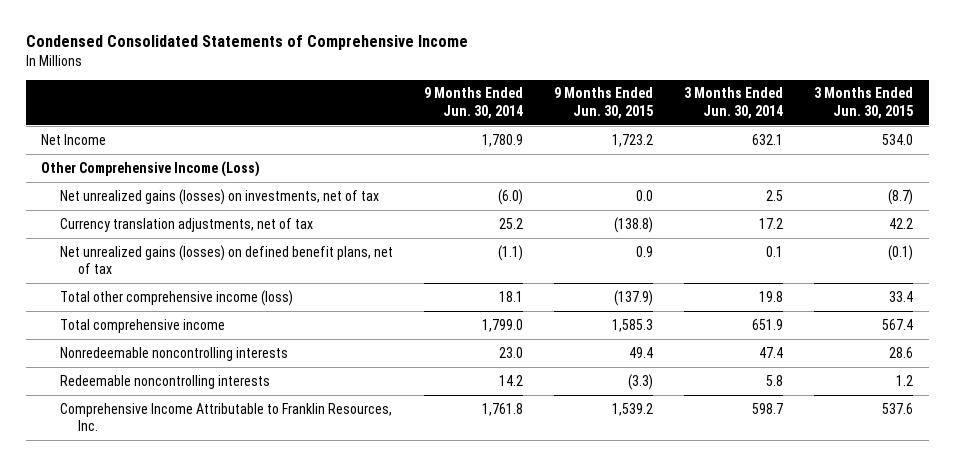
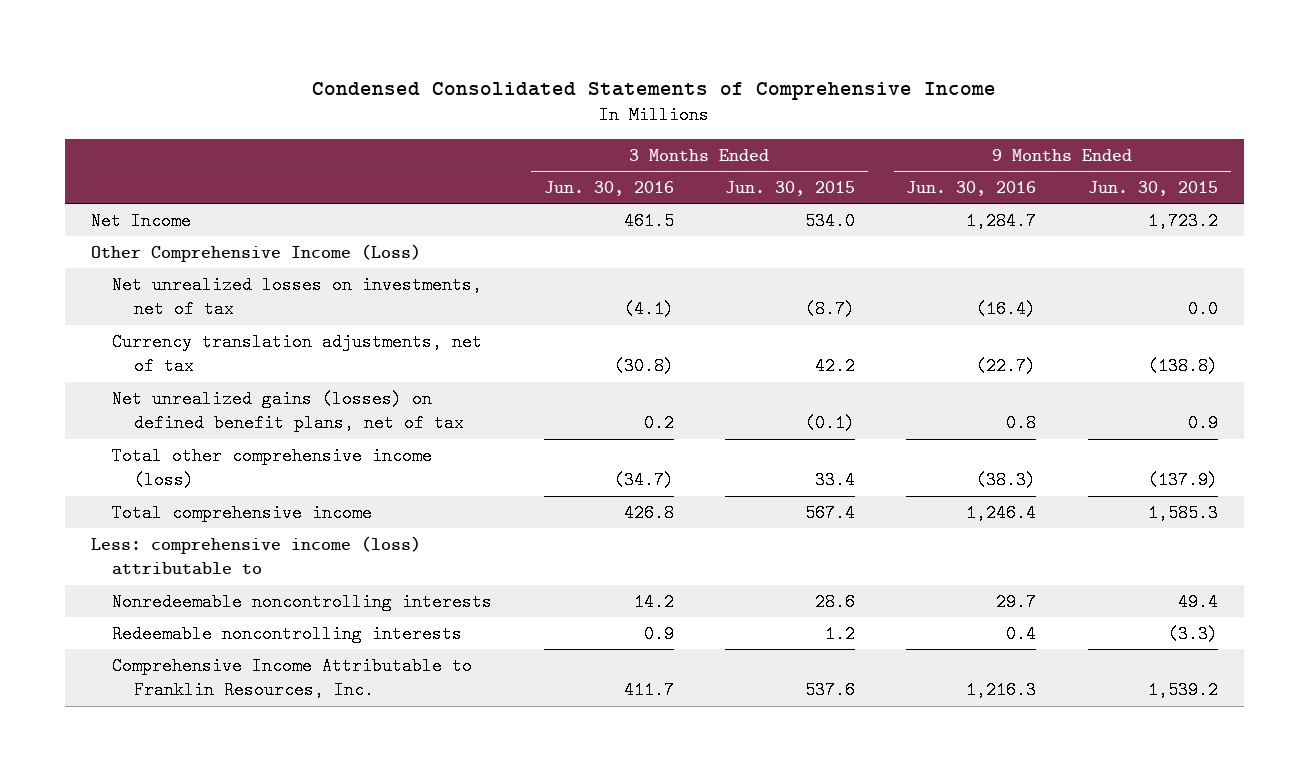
[423,87,523,119] 9 Months Ended Jun. 30, 2014 -> none
[684,87,784,119] 3 Months Ended Jun. 30, 2014 -> none
none -> [543,180,674,196] Jun. 30, 2016
none -> [906,180,1037,196] Jun. 30, 2016
[59,188,379,205] Net unrealized gains (losses) on investments, net of tax -> [112,275,483,319] Net unrealized losses on investments, net of tax
none -> [91,535,422,576] Less: comprehensive income (loss) attributable to

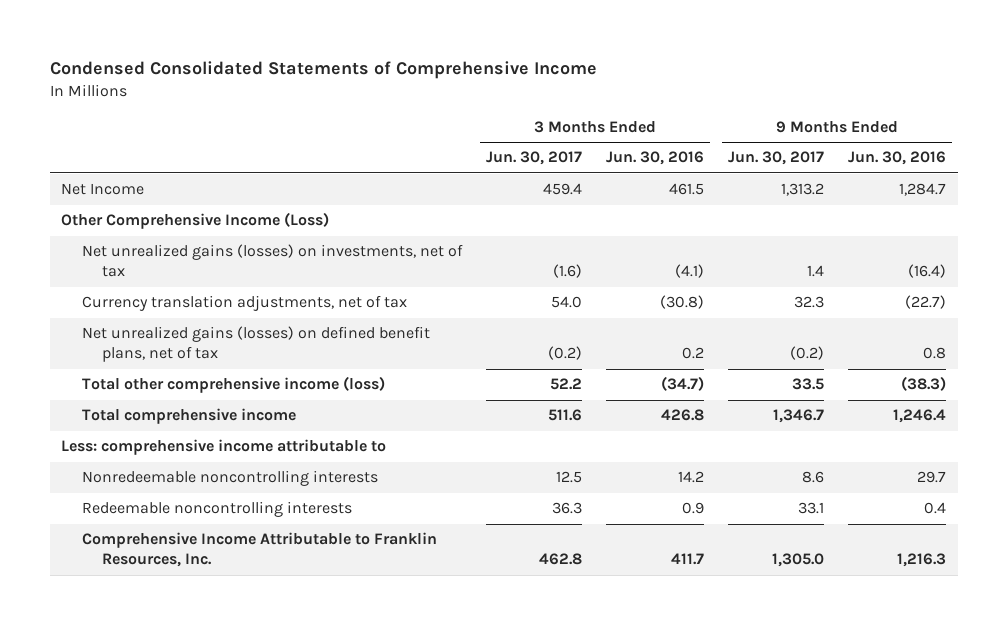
[725,180,856,196] Jun. 30, 2015 -> none
[1087,180,1218,196] Jun. 30, 2015 -> none
none -> [485,151,582,166] Jun. 30, 2017
none -> [727,151,824,166] Jun. 30, 2017
[112,275,483,319] Net unrealized losses on investments, net of tax -> [81,244,463,278] Net unrealized gains (losses) on investments, net of tax
[91,535,422,576] Less: comprehensive income (loss) attributable to -> [61,439,387,456] Less: comprehensive income attributable to

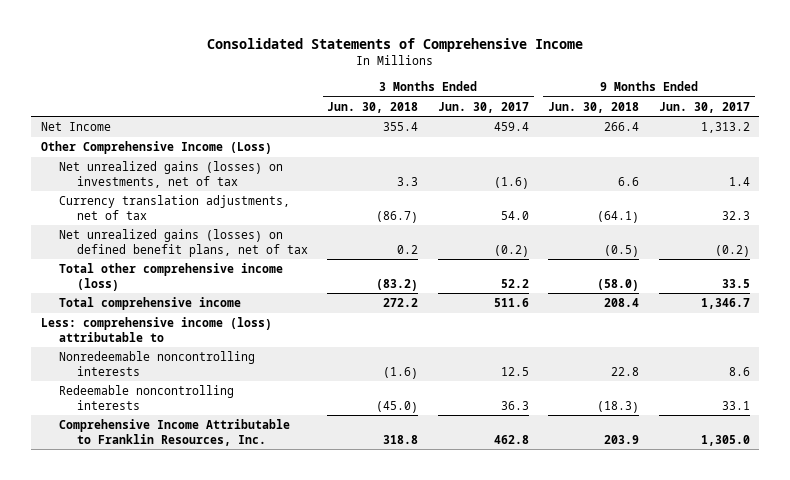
[49,61,597,80] Condensed Consolidated Statements of Comprehensive Income -> [207,38,584,53] Consolidated Statements of Comprehensive Income
[605,151,704,166] Jun. 30, 2016 -> none
[847,151,946,166] Jun. 30, 2016 -> none
none -> [327,101,419,113] Jun. 30, 2018
none -> [548,101,640,113] Jun. 30, 2018
[61,439,387,456] Less: comprehensive income attributable to -> [40,317,272,342] Less: comprehensive income (loss) attributable to

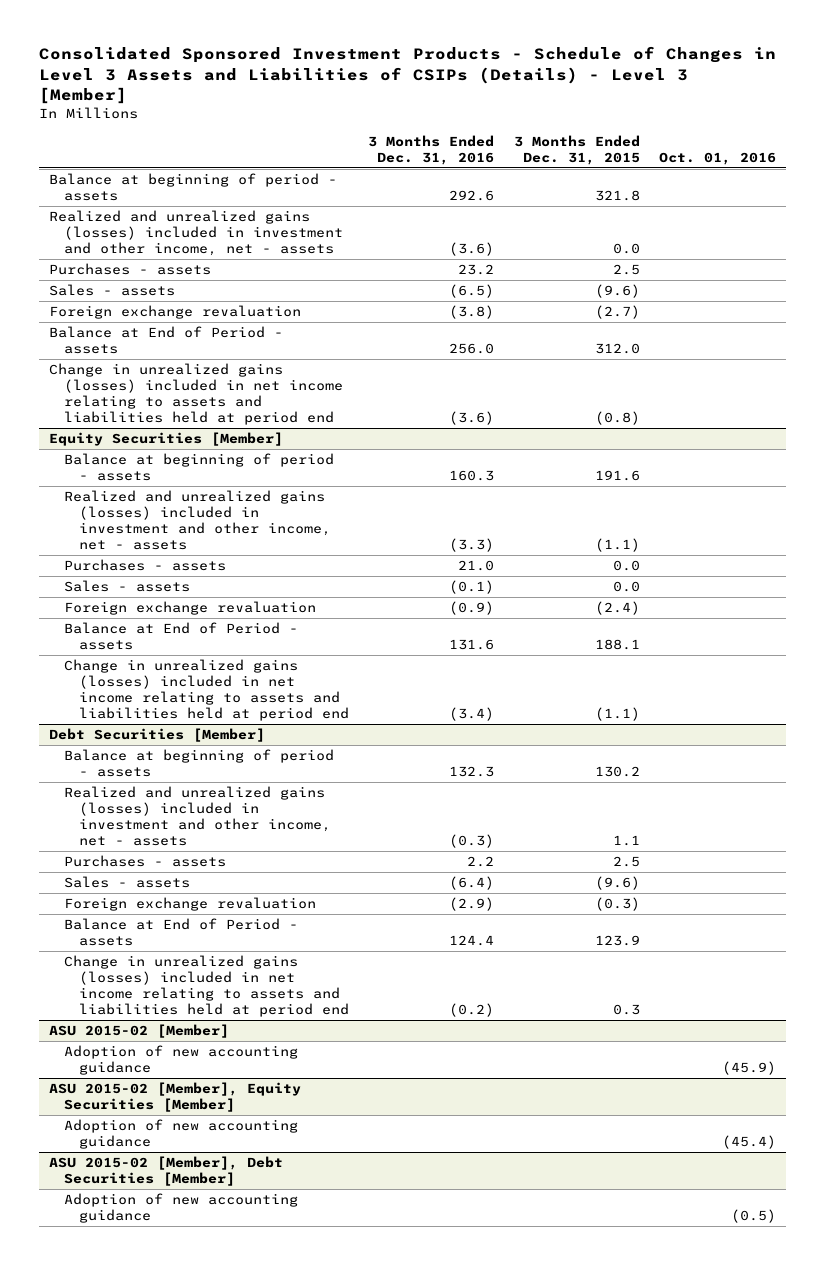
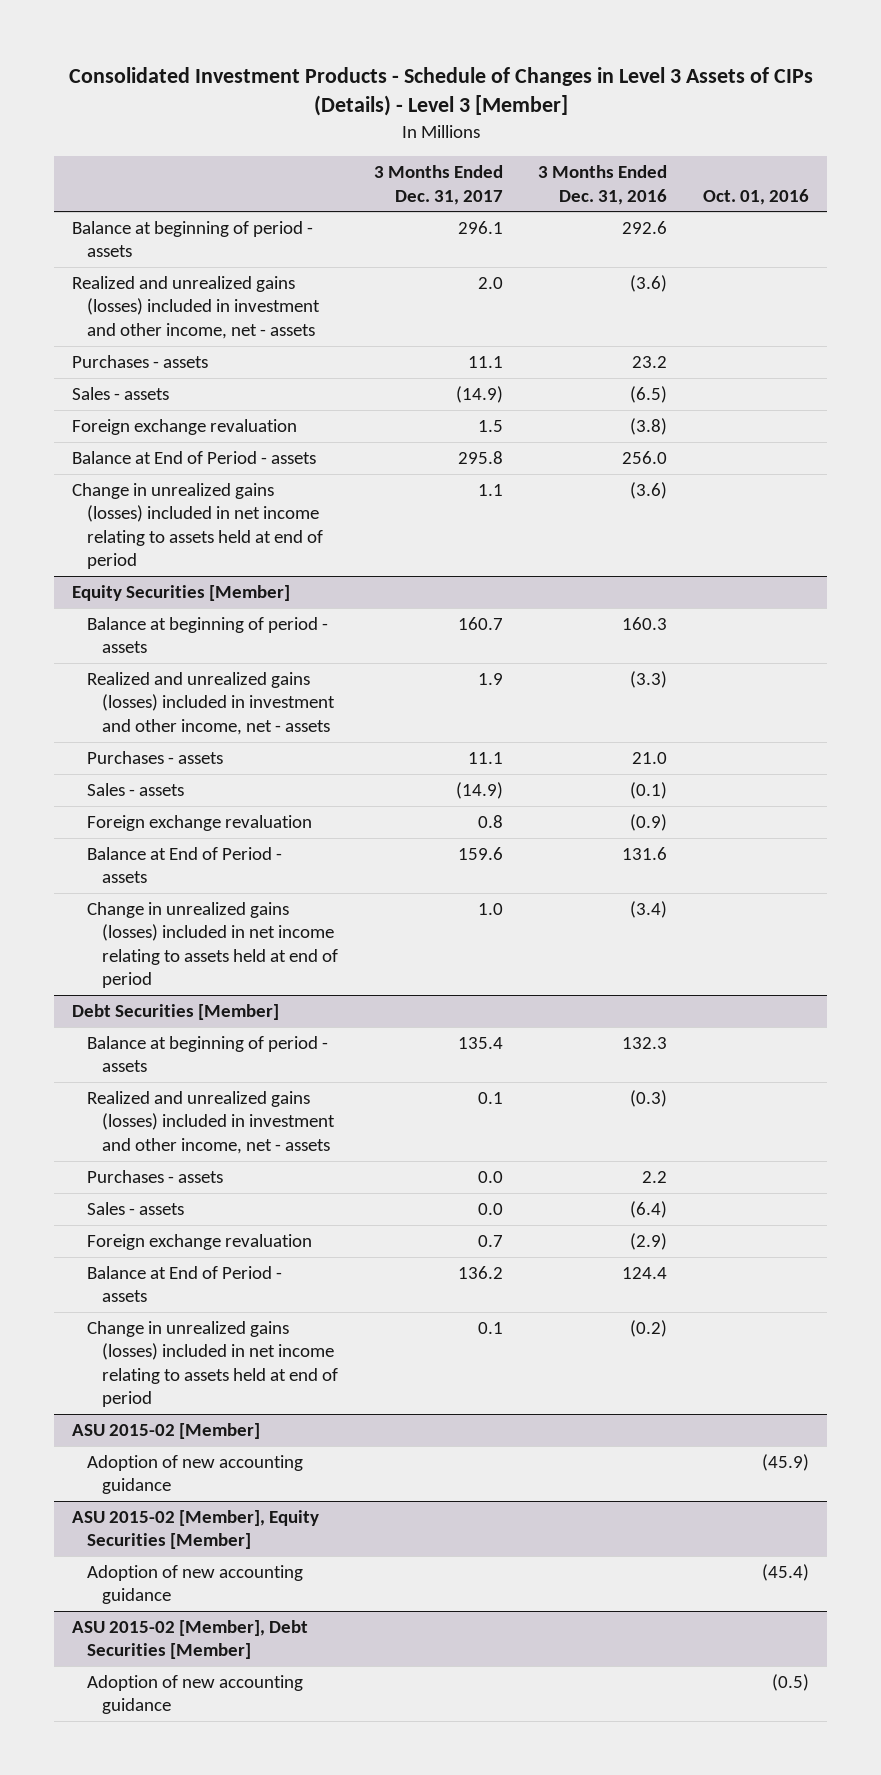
[38,46,776,105] Consolidated Sponsored Investment Products - Schedule of Changes in Level 3 Assets and Liabilities of CSIPs (Details) - Level 3 [Member] -> [68,67,813,117] Consolidated Investment Products - Schedule of Changes in Level 3 Assets of CIPs (Details) - Level 3 [Member]
[513,134,640,165] 3 Months Ended Dec. 31, 2015 -> none
none -> [373,165,503,205] 3 Months Ended Dec. 31, 2017
[48,362,343,425] Change in unrealized gains (losses) included in net income relating to assets and liabilities held at period end -> [72,482,324,570] Change in unrealized gains (losses) included in net income relating to assets held at end of period
[63,658,349,721] Change in unrealized gains (losses) included in net income relating to assets and liabilities held at period end -> [87,901,338,989] Change in unrealized gains (losses) included in net income relating to assets held at end of period
[63,954,349,1017] Change in unrealized gains (losses) included in net income relating to assets and liabilities held at period end -> [87,1320,338,1408] Change in unrealized gains (losses) included in net income relating to assets held at end of period

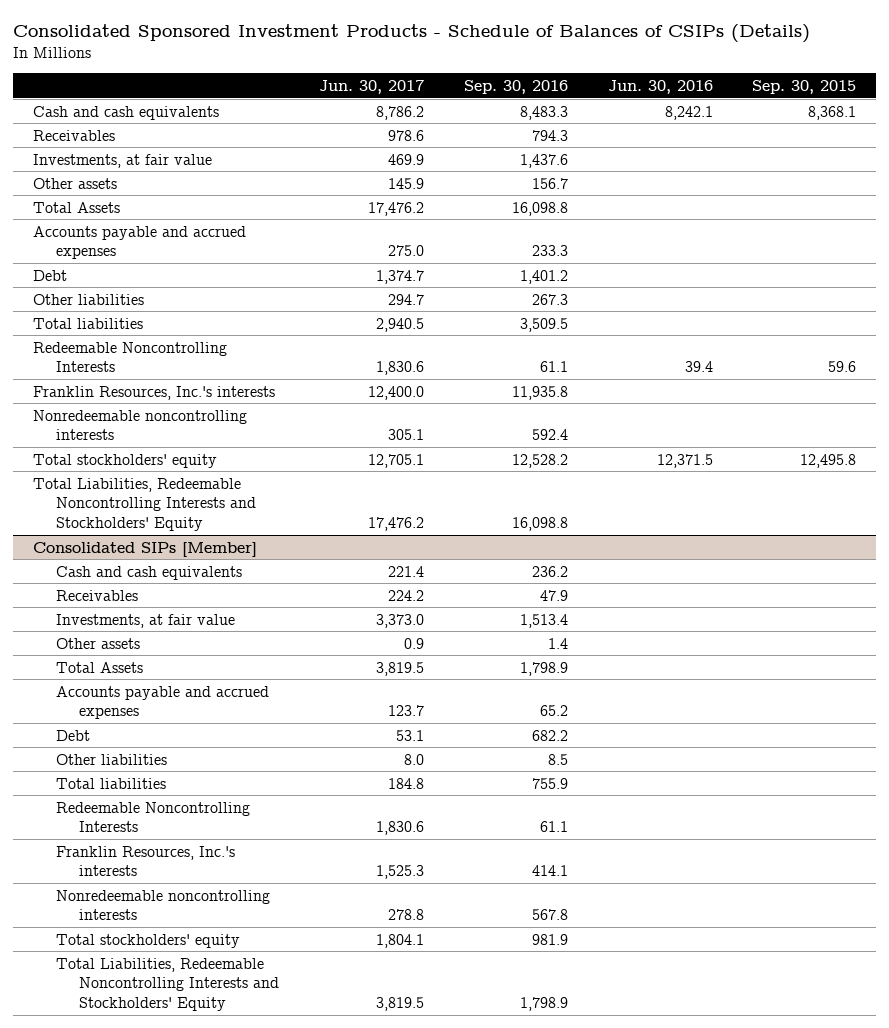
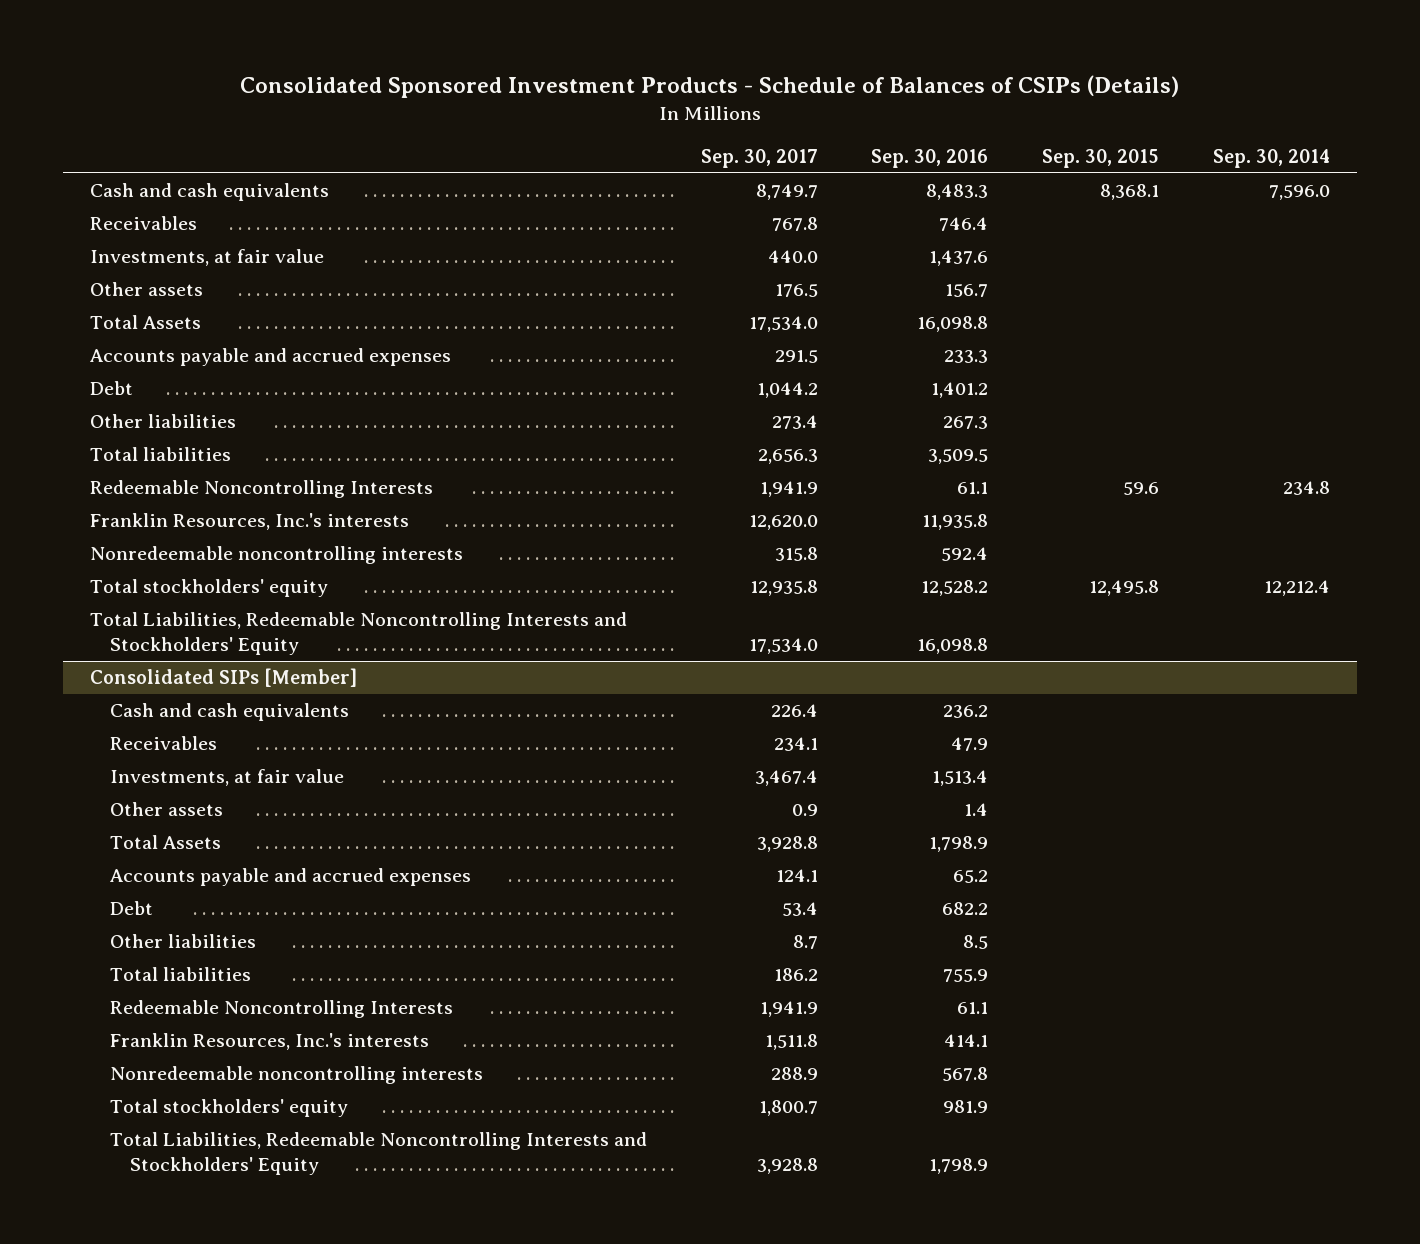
[318,79,424,94] Jun. 30, 2017 -> none
[607,79,713,94] Jun. 30, 2016 -> none
none -> [700,149,818,169] Sep. 30, 2017
none -> [1213,149,1331,169] Sep. 30, 2014
[531,129,568,141] 794.3 -> [939,217,989,232] 746.4

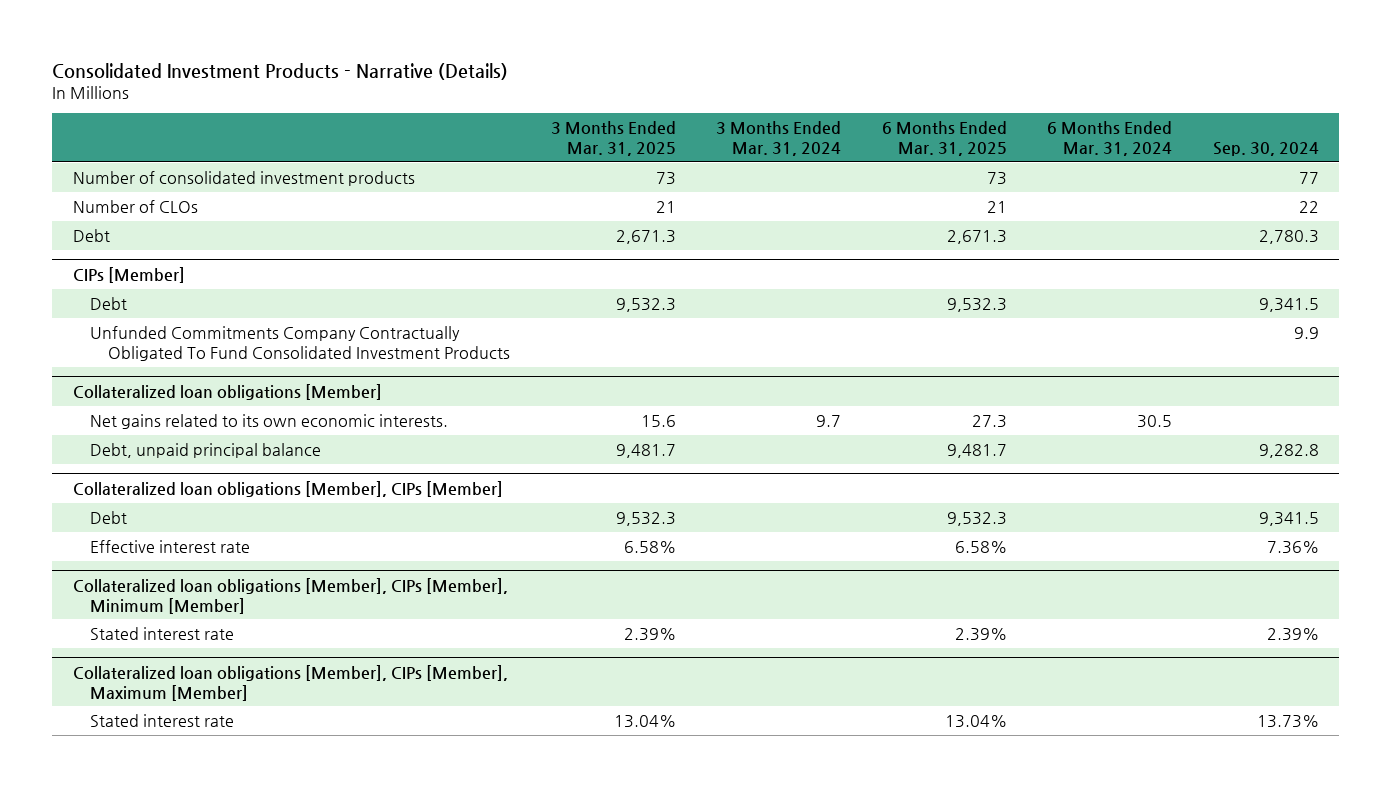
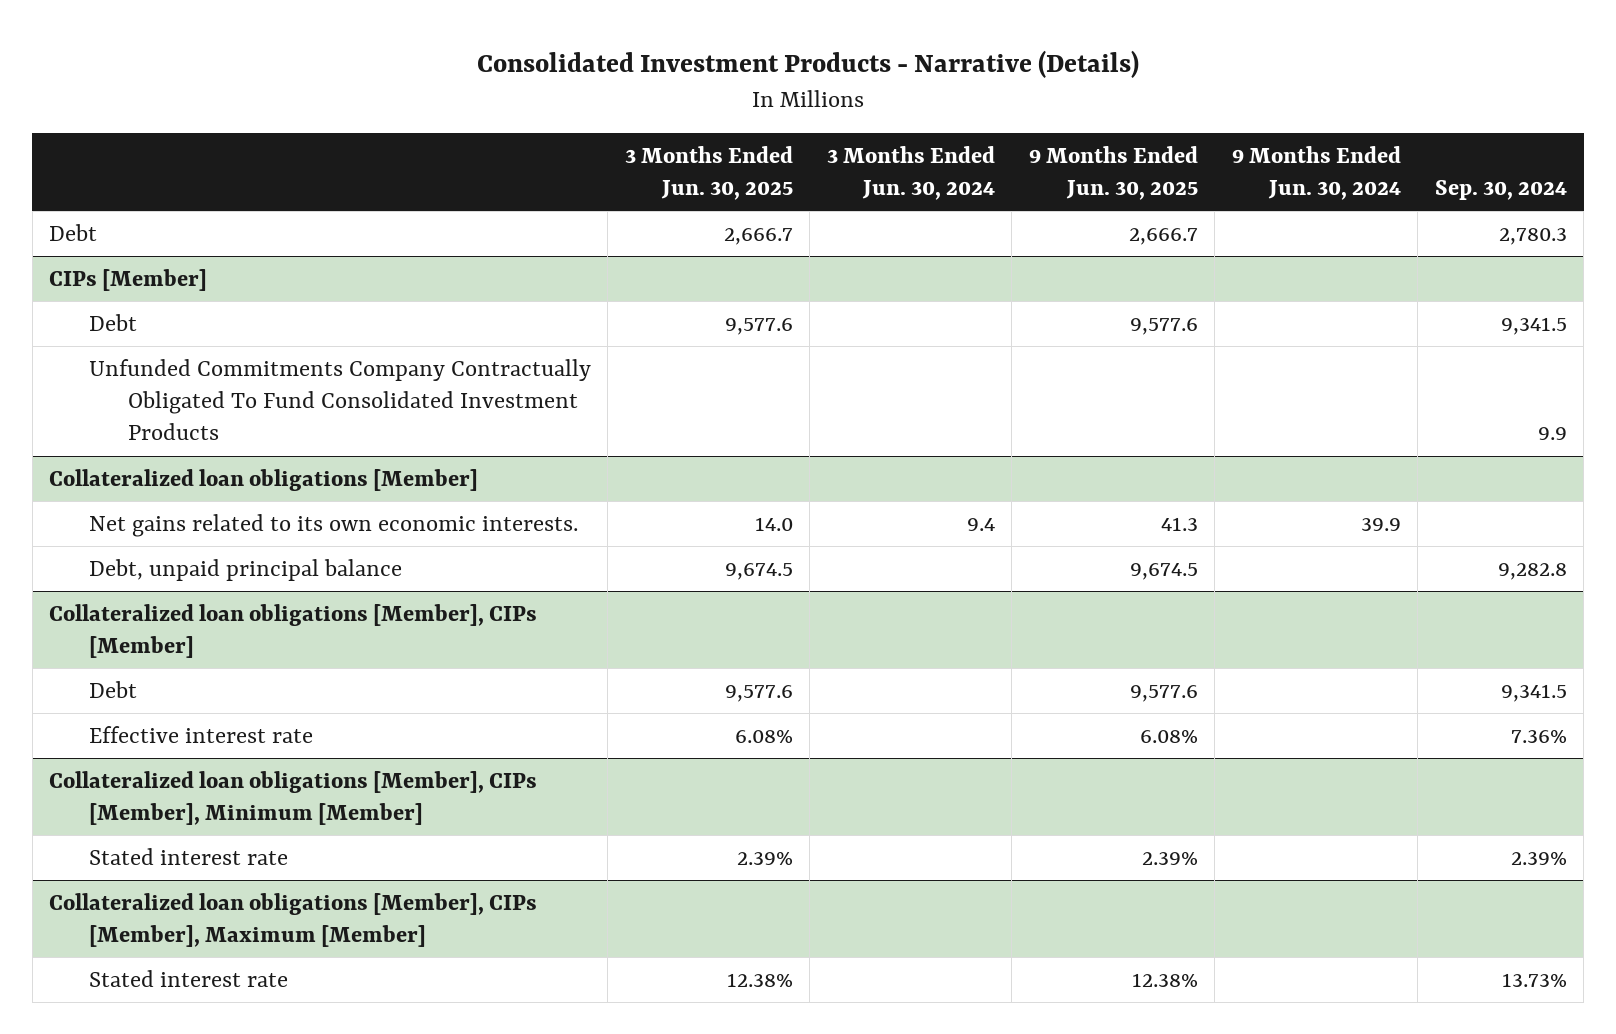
[550,121,676,157] 3 Months Ended Mar. 31, 2025 -> none
[716,121,842,157] 3 Months Ended Mar. 31, 2024 -> none
[881,121,1007,157] 6 Months Ended Mar. 31, 2025 -> none
[1047,121,1173,157] 6 Months Ended Mar. 31, 2024 -> none
none -> [624,145,793,201] 3 Months Ended Jun. 30, 2025
none -> [826,145,995,201] 3 Months Ended Jun. 30, 2024
none -> [1028,145,1198,201] 9 Months Ended Jun. 30, 2025
none -> [1231,145,1401,201] 9 Months Ended Jun. 30, 2024
[72,170,415,186] Number of consolidated investment products -> none
[72,199,198,213] Number of CLOs -> none

